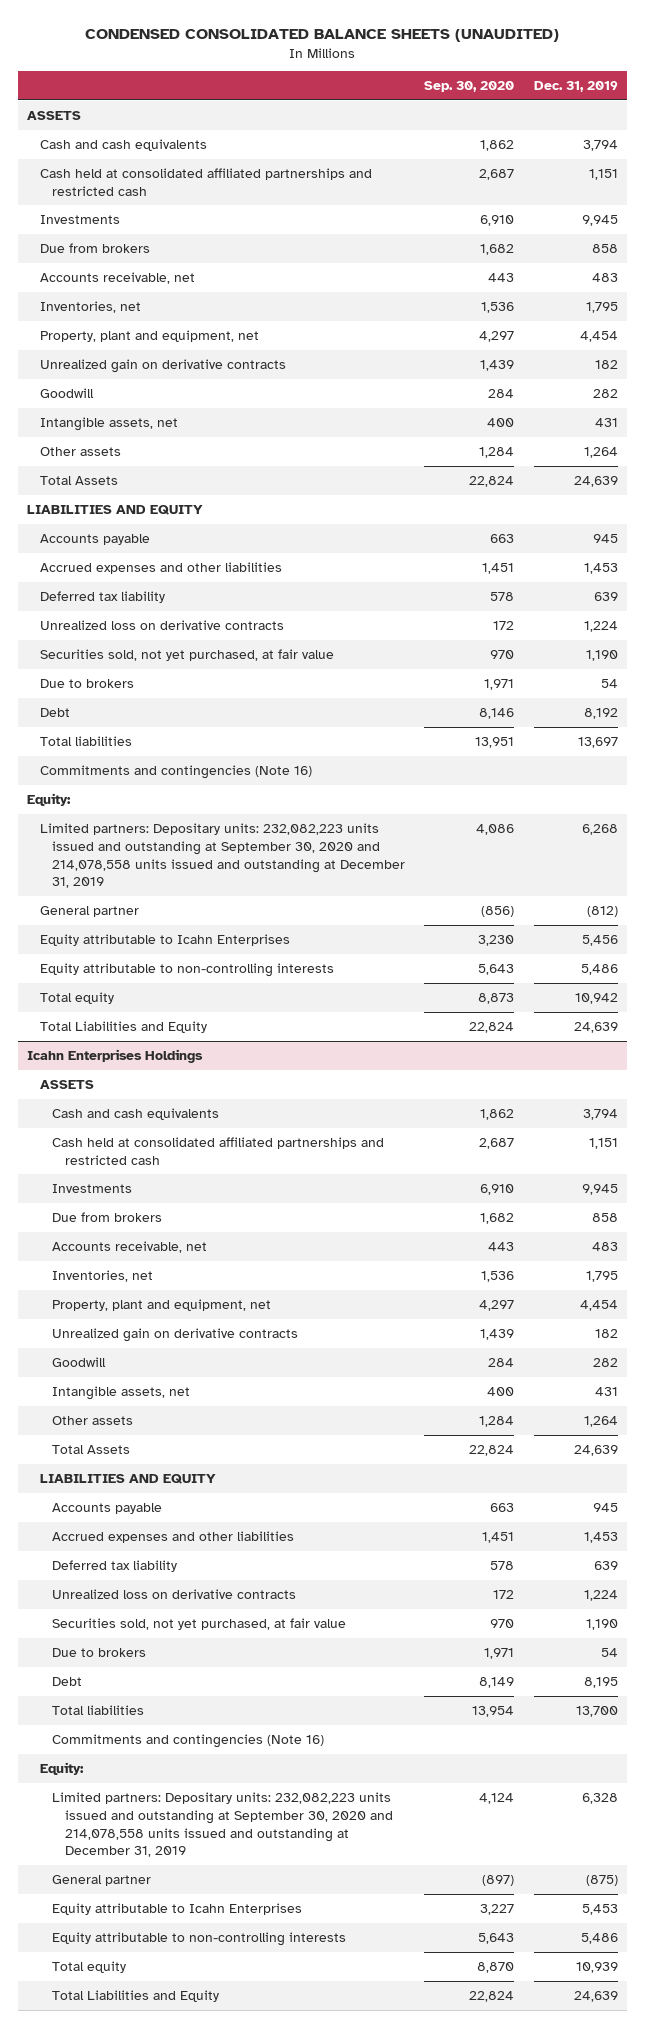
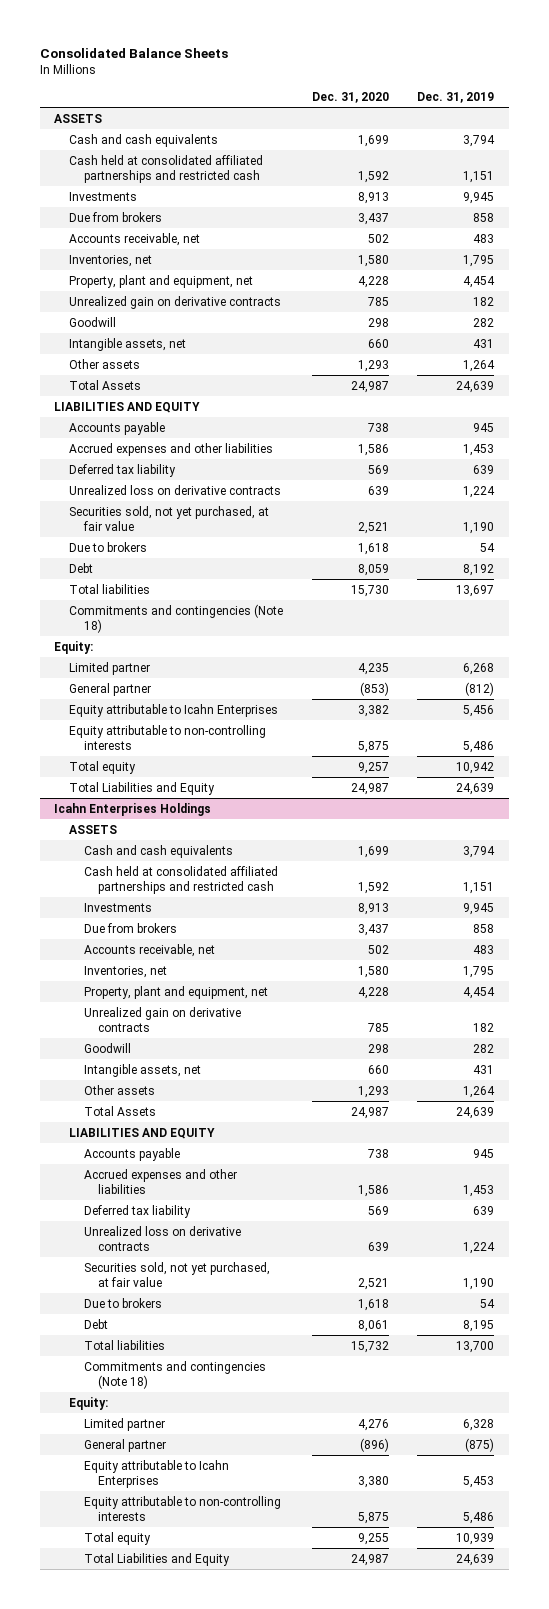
[85,28,560,42] CONDENSED CONSOLIDATED BALANCE SHEETS (UNAUDITED) -> [39,48,228,59] Consolidated Balance Sheets
[424,81,515,93] Sep. 30, 2020 -> none
none -> [311,91,389,103] Dec. 31, 2020
[39,765,312,780] Commitments and contingencies (Note 16) -> [68,603,283,633] Commitments and contingencies (Note 18)
[39,823,406,889] Limited partners: Depositary units: 232,082,223 units issued and outstanding at September 30, 2020 and 214,078,558 units issued and outstanding at December 31, 2019 -> [68,661,150,675] Limited partner
[52,1734,325,1749] Commitments and contingencies (Note 16) -> [83,1360,266,1389] Commitments and contingencies (Note 18)
[52,1792,393,1858] Limited partners: Depositary units: 232,082,223 units issued and outstanding at September 30, 2020 and 214,078,558 units issued and outstanding at December 31, 2019 -> [83,1417,165,1431] Limited partner

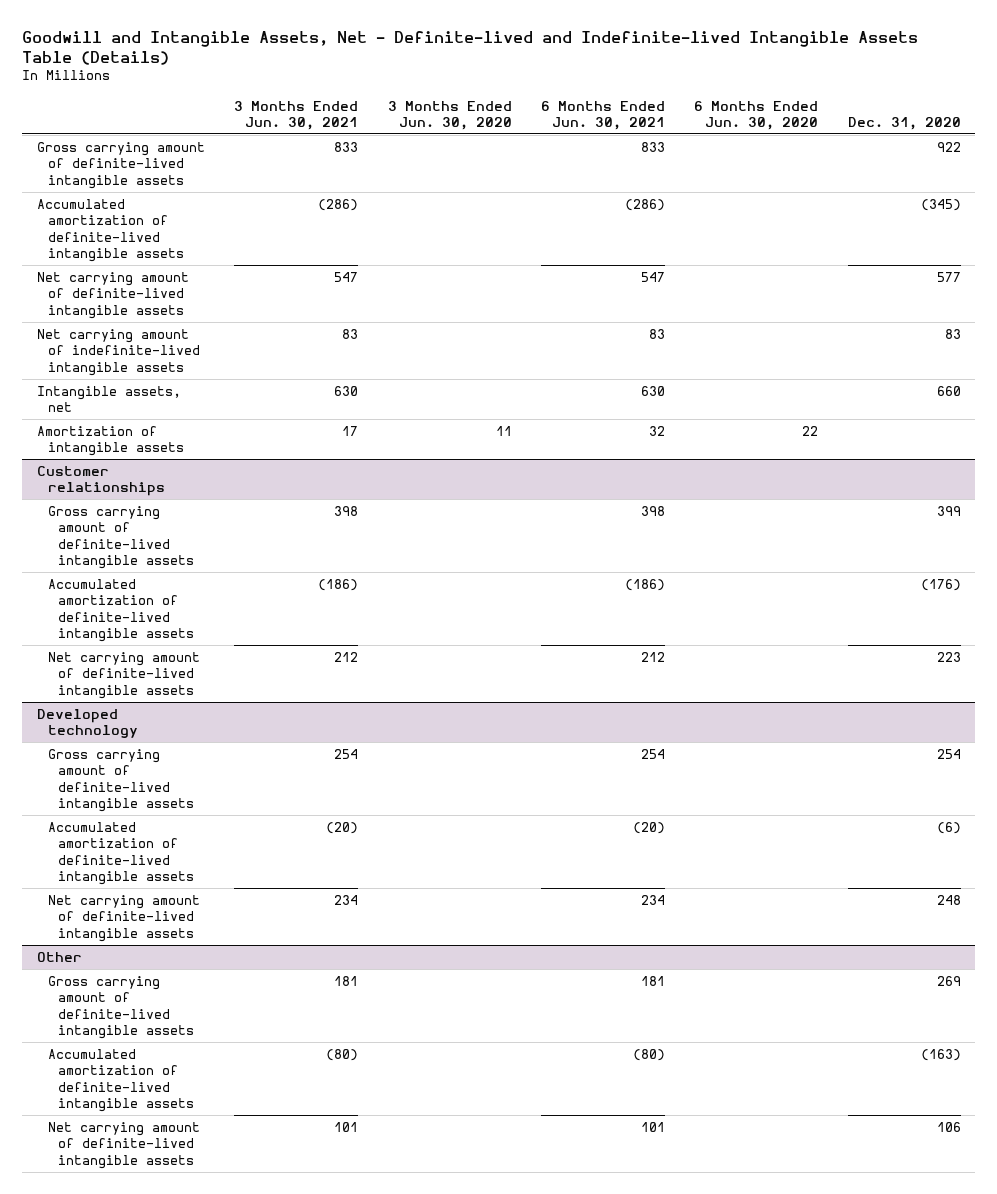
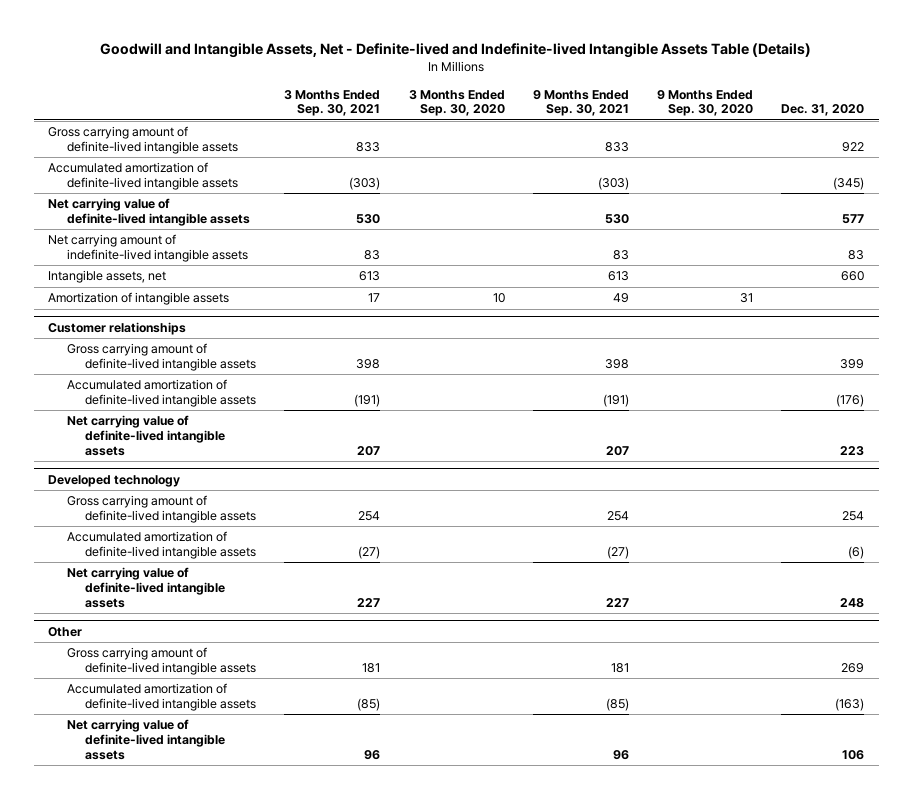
[234,100,359,130] 3 Months Ended Jun. 30, 2021 -> none
[387,100,512,130] 3 Months Ended Jun. 30, 2020 -> none
[540,100,665,130] 6 Months Ended Jun. 30, 2021 -> none
[694,100,819,130] 6 Months Ended Jun. 30, 2020 -> none
none -> [284,89,381,117] 3 Months Ended Sep. 30, 2021
none -> [408,89,505,117] 3 Months Ended Sep. 30, 2020
none -> [532,89,629,117] 9 Months Ended Sep. 30, 2021
none -> [657,89,754,117] 9 Months Ended Sep. 30, 2020
[36,271,189,319] Net carrying amount of definite-lived intangible assets -> [48,198,250,227] Net carrying value of definite-lived intangible assets
[47,651,200,699] Net carrying amount of definite-lived intangible assets -> [66,415,226,456] Net carrying value of definite-lived intangible assets
[47,894,200,942] Net carrying amount of definite-lived intangible assets -> [66,567,226,608] Net carrying value of definite-lived intangible assets
[47,1121,200,1169] Net carrying amount of definite-lived intangible assets -> [66,719,226,760] Net carrying value of definite-lived intangible assets

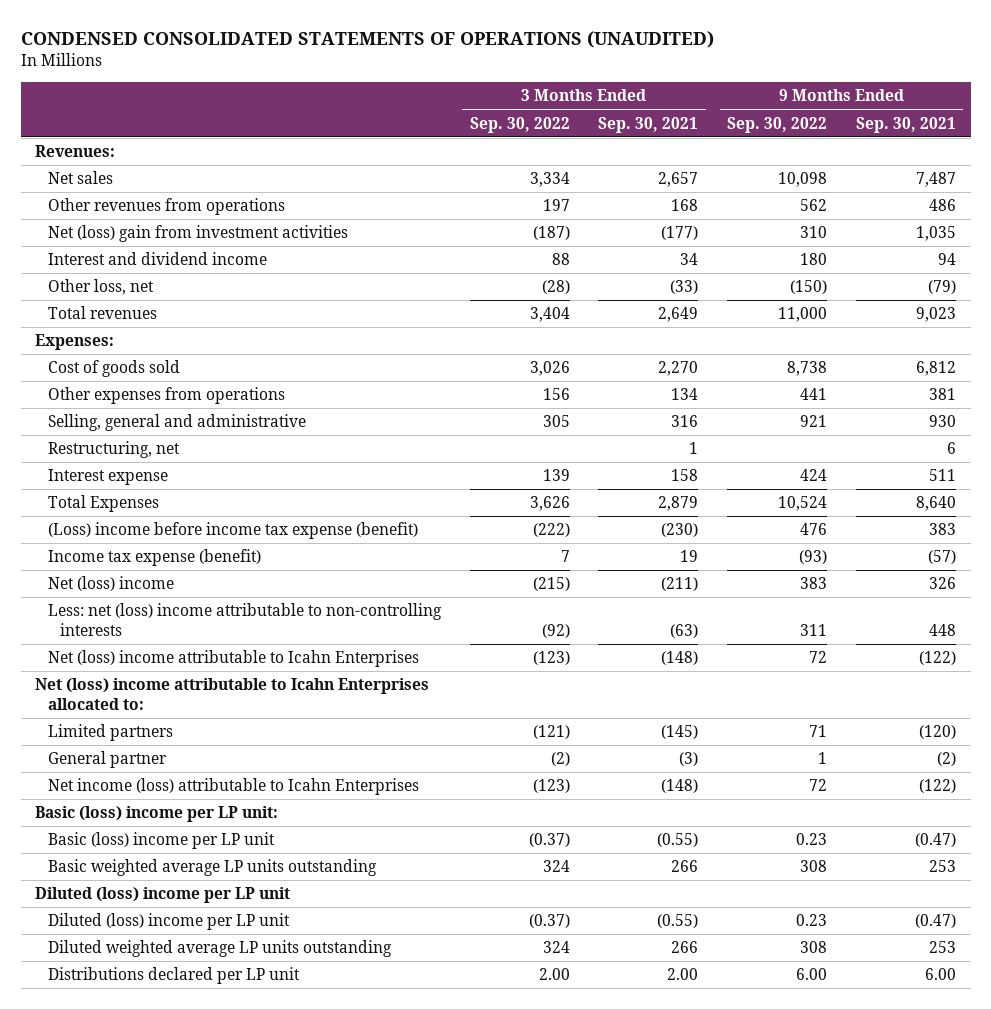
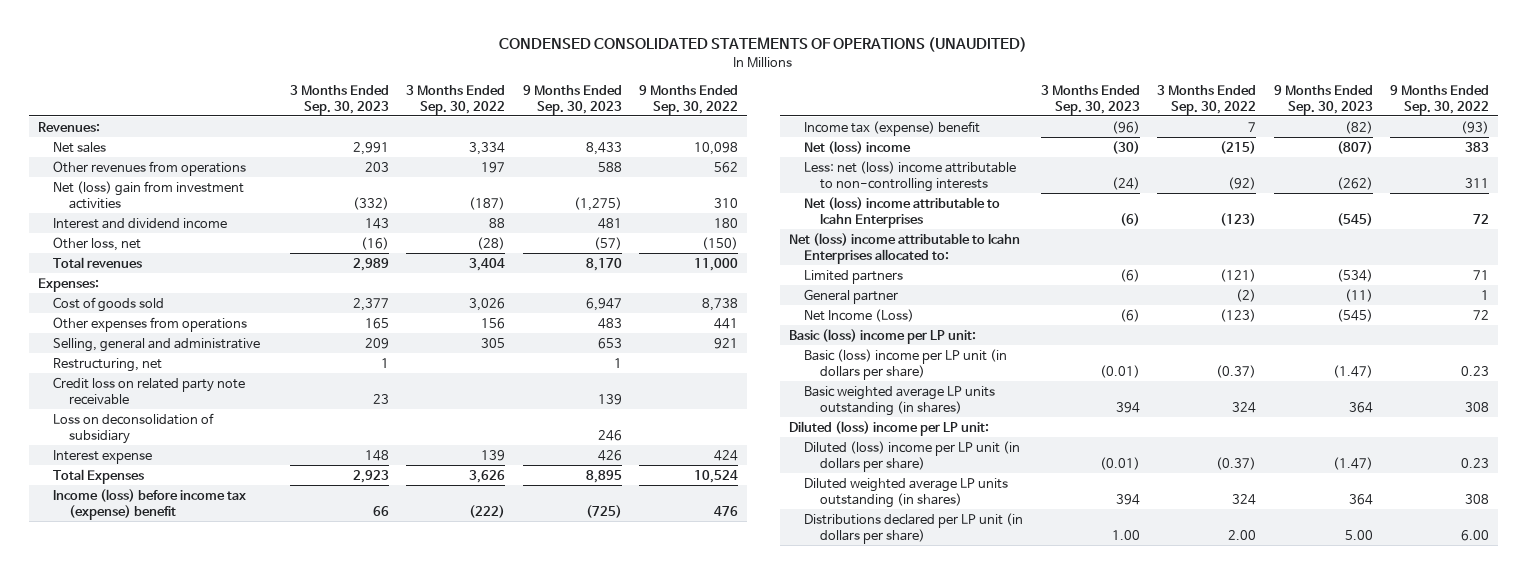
[598,116,699,133] Sep. 30, 2021 -> none
[856,116,957,133] Sep. 30, 2021 -> none
none -> [289,84,389,115] 3 Months Ended Sep. 30, 2023
none -> [522,84,622,115] 9 Months Ended Sep. 30, 2023
none -> [53,376,246,405] Credit loss on related party note receivable
none -> [53,412,215,444] Loss on deconsolidation of subsidiary
[47,522,418,540] (Loss) income before income tax expense (benefit) -> [53,488,247,520] Income (loss) before income tax (expense) benefit
[47,549,261,567] Income tax expense (benefit) -> [804,120,981,136] Income tax (expense) benefit
[47,778,419,796] Net income (loss) attributable to Icahn Enterprises -> [804,308,915,322] Net Income (Loss)
[47,832,275,850] Basic (loss) income per LP unit -> [804,348,1008,380] Basic (loss) income per LP unit (in dollars per share)
[47,859,377,877] Basic weighted average LP units outstanding -> [804,385,996,416] Basic weighted average LP units outstanding (in shares)
[35,887,291,904] Diluted (loss) income per LP unit -> [788,420,989,436] Diluted (loss) income per LP unit:
[47,913,290,931] Diluted (loss) income per LP unit -> [804,440,1021,472] Diluted (loss) income per LP unit (in dollars per share)
[47,940,392,958] Diluted weighted average LP units outstanding -> [804,477,1009,508] Diluted weighted average LP units outstanding (in shares)
[47,967,300,985] Distributions declared per LP unit -> [804,512,1024,544] Distributions declared per LP unit (in dollars per share)

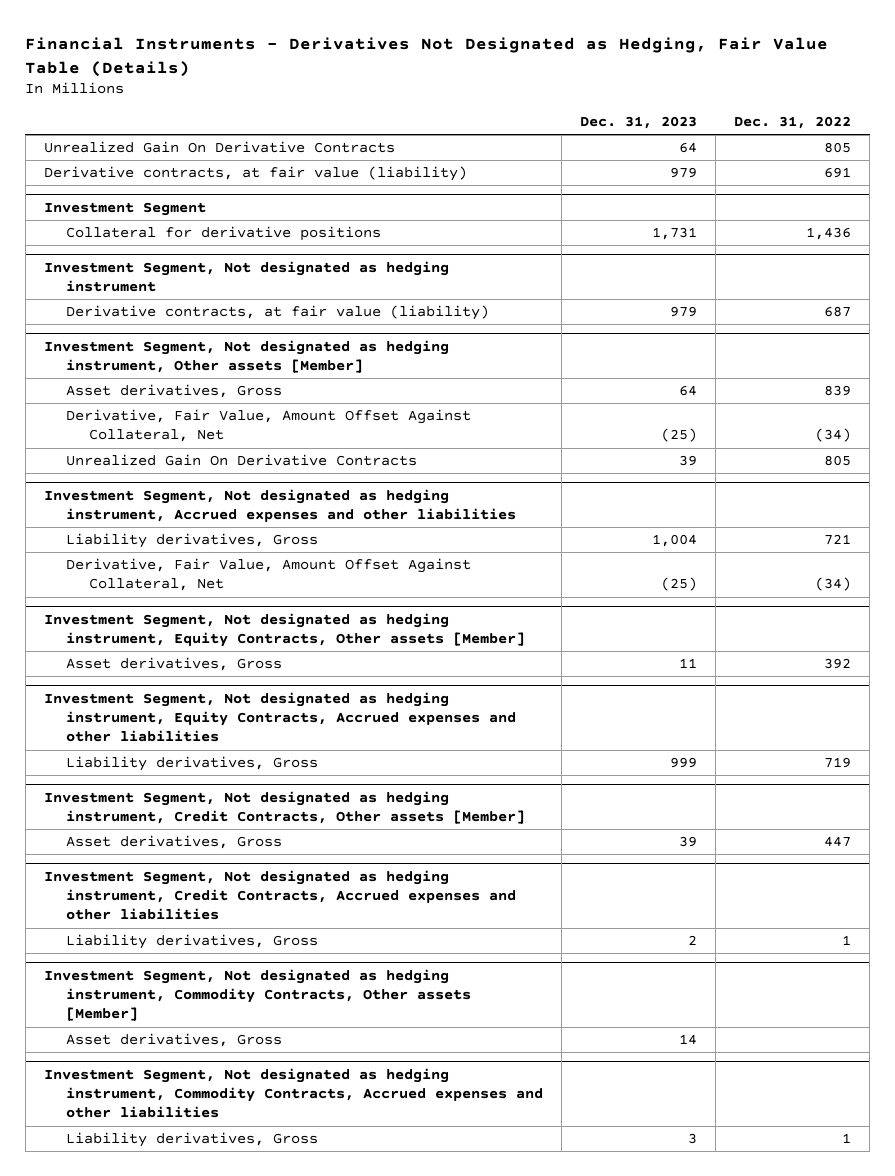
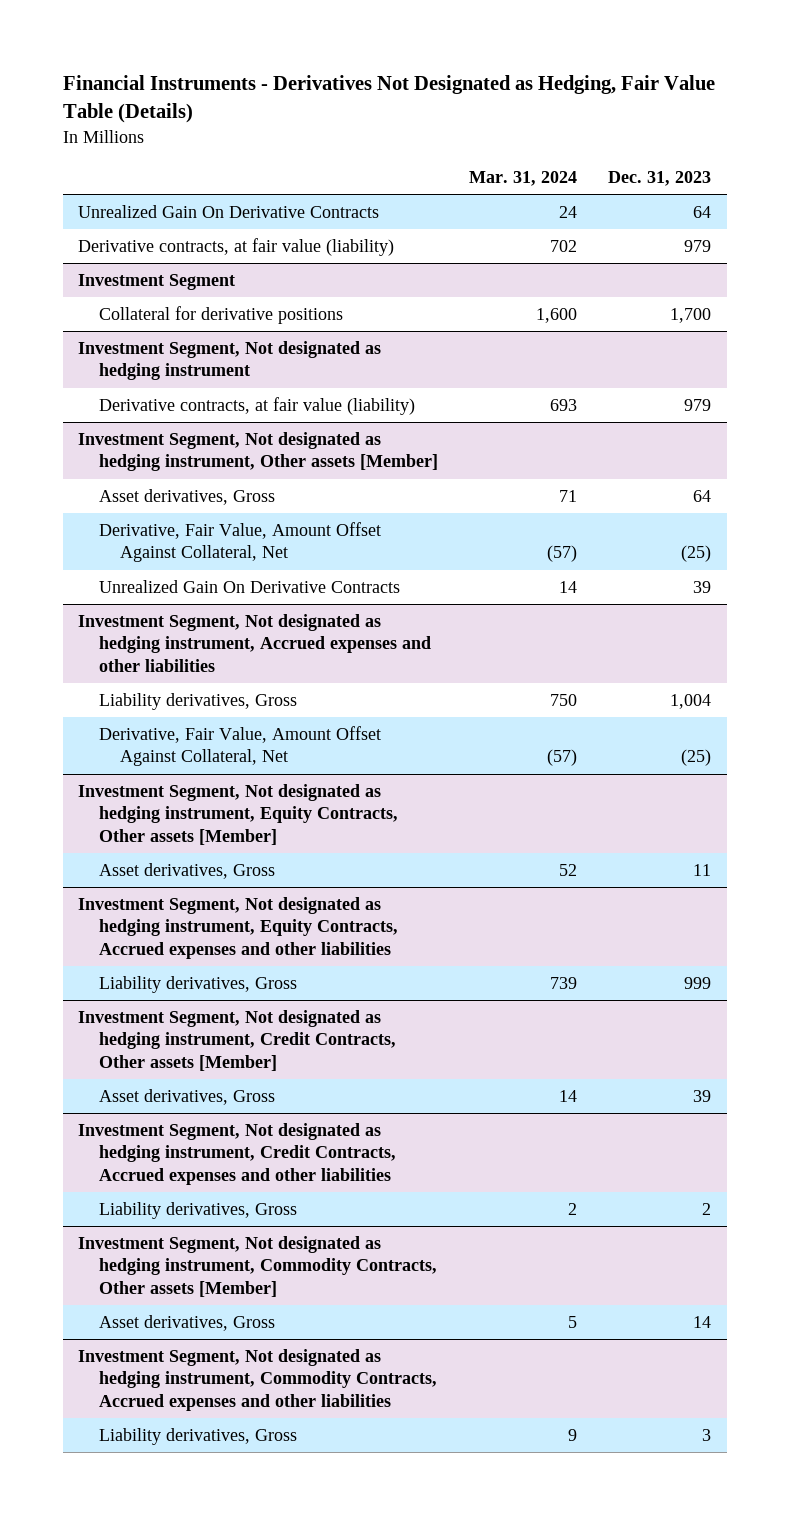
[734,115,852,129] Dec. 31, 2022 -> none
none -> [468,171,577,187] Mar. 31, 2024
[652,227,698,241] 1,731 -> [670,307,712,323] 1,700

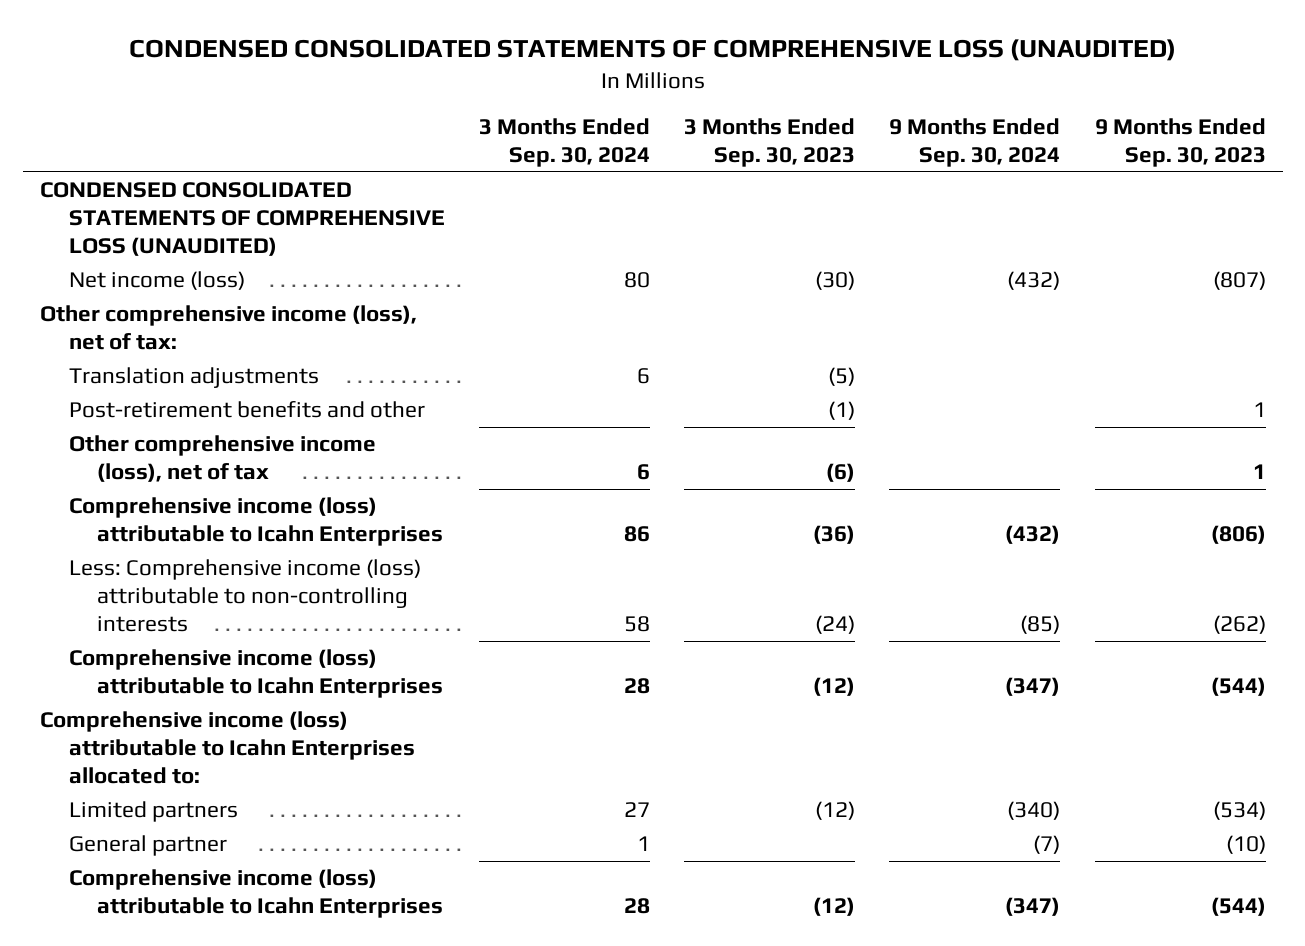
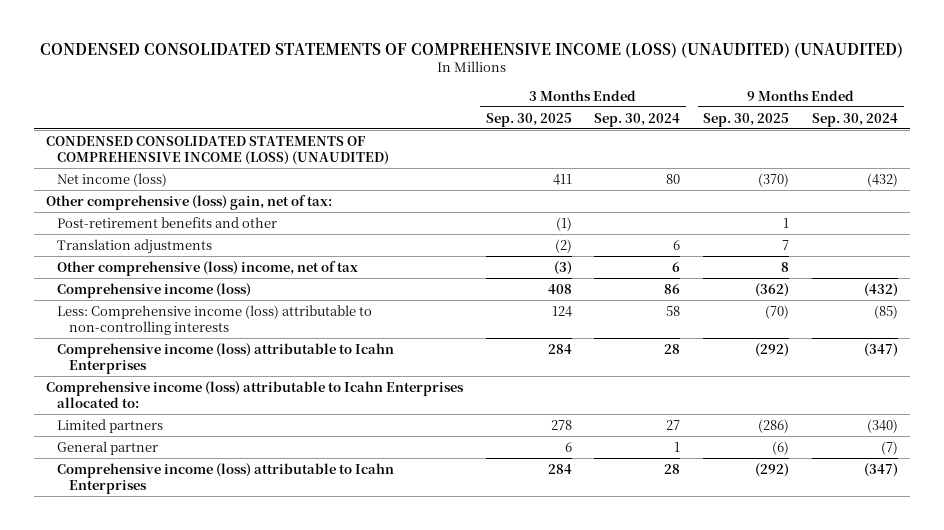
[128,39,1176,62] CONDENSED CONSOLIDATED STATEMENTS OF COMPREHENSIVE LOSS (UNAUDITED) -> [39,41,903,58] CONDENSED CONSOLIDATED STATEMENTS OF COMPREHENSIVE INCOME (LOSS) (UNAUDITED) (UNAUDITED)
[684,118,856,168] 3 Months Ended Sep. 30, 2023 -> none
[1094,118,1266,168] 9 Months Ended Sep. 30, 2023 -> none
none -> [485,112,572,127] Sep. 30, 2025
none -> [703,112,790,127] Sep. 30, 2025
[39,182,445,256] CONDENSED CONSOLIDATED STATEMENTS OF COMPREHENSIVE LOSS (UNAUDITED) -> [45,135,390,165] CONDENSED CONSOLIDATED STATEMENTS OF COMPREHENSIVE INCOME (LOSS) (UNAUDITED)
[39,305,417,351] Other comprehensive income (loss), net of tax: -> [45,194,332,210] Other comprehensive (loss) gain, net of tax:
[68,367,319,389] Translation adjustments -> [57,238,213,254] Translation adjustments
[68,435,376,483] Other comprehensive income (loss), net of tax -> [57,260,359,276] Other comprehensive (loss) income, net of tax
[68,497,444,547] Comprehensive income (loss) attributable to Icahn Enterprises -> [57,282,252,298] Comprehensive income (loss)

